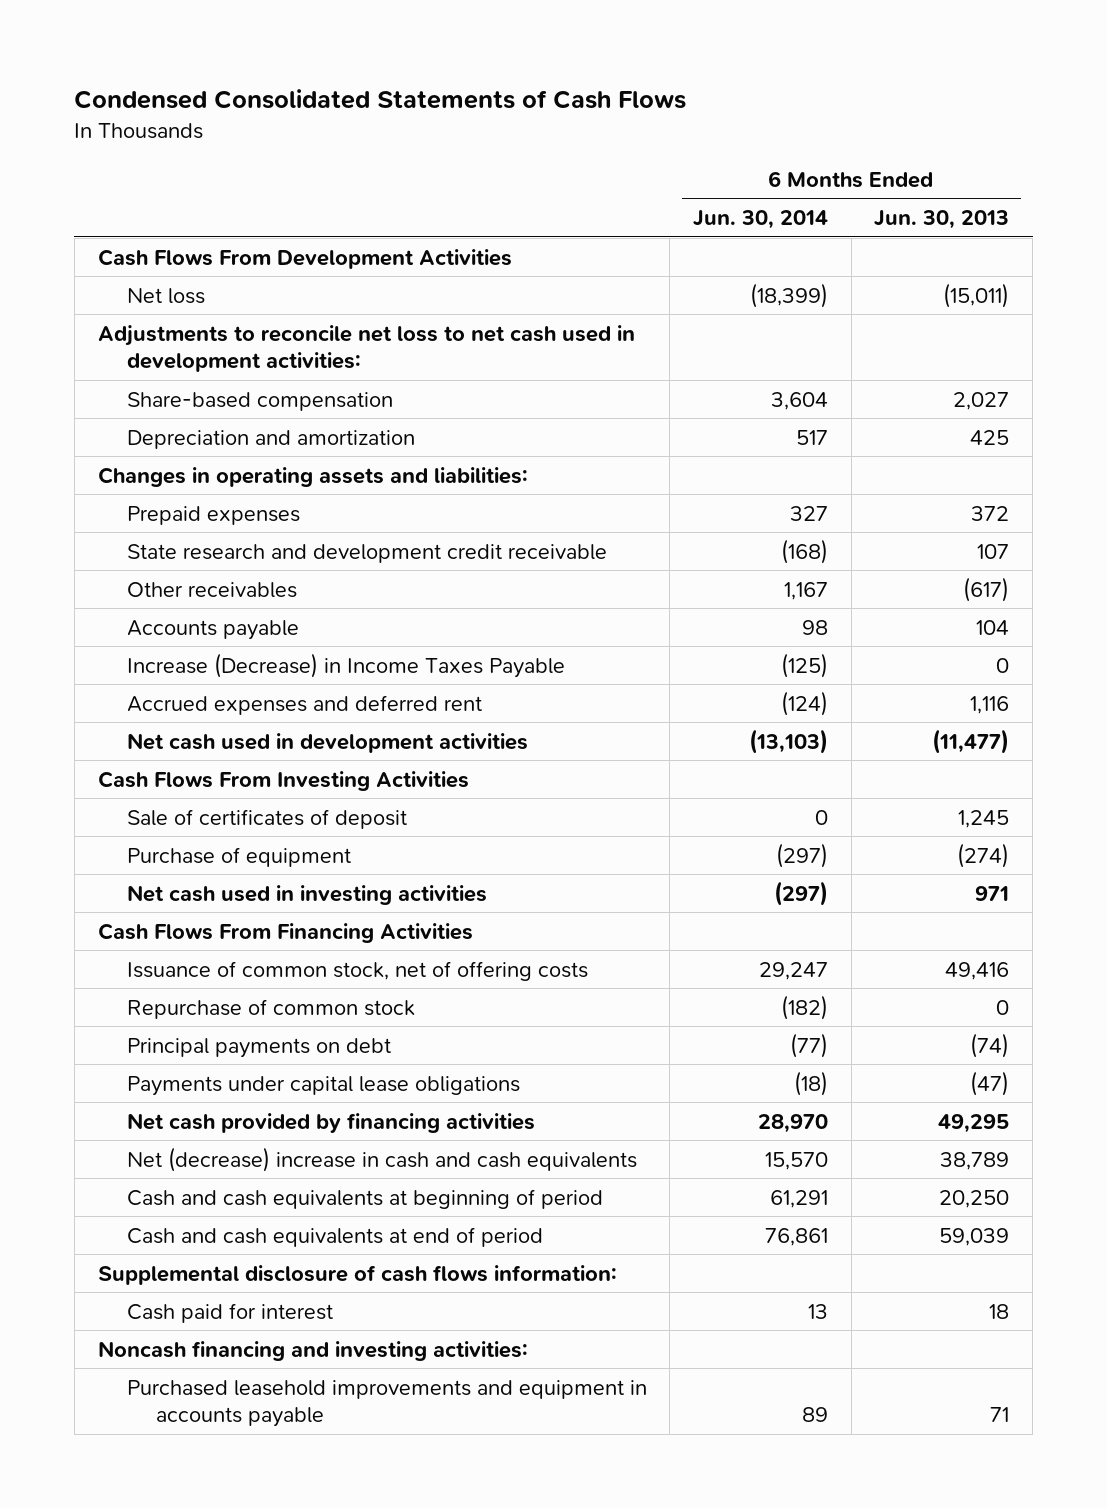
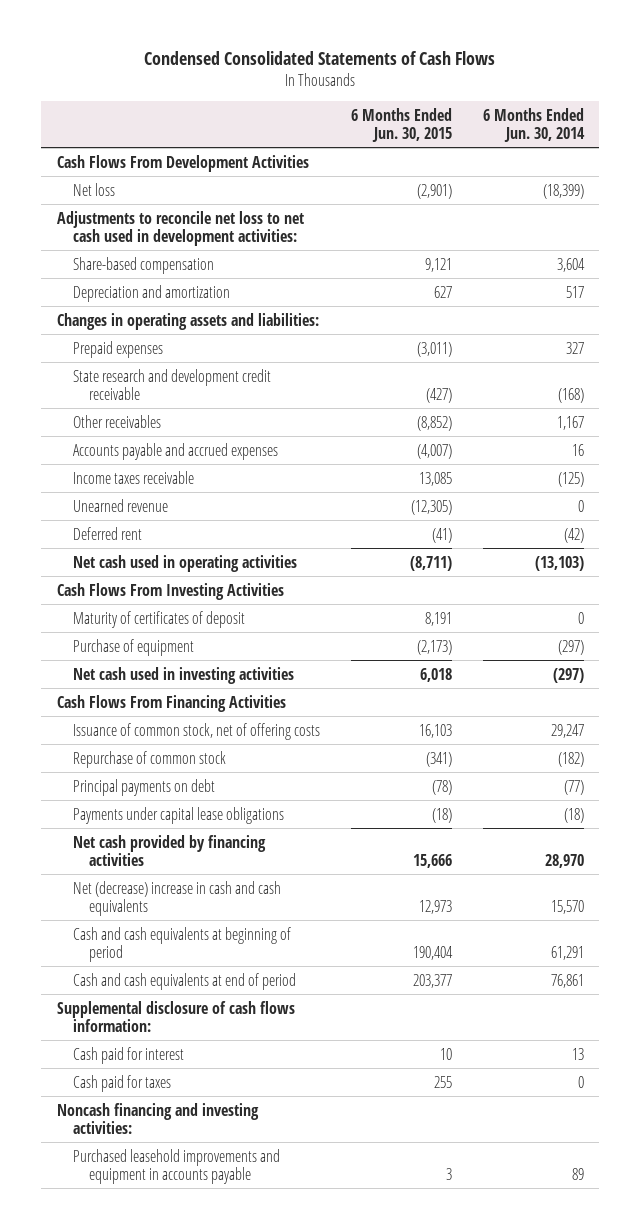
[874,210,1010,230] Jun. 30, 2013 -> none
none -> [350,107,452,142] 6 Months Ended Jun. 30, 2015
[126,694,482,715] Accrued expenses and deferred rent -> none
[126,619,299,640] Accounts payable -> [72,442,278,460] Accounts payable and accrued expenses
[802,619,829,635] 98 -> [571,443,584,456] 16
[126,652,565,678] Increase (Decrease) in Income Taxes Payable -> [72,470,194,484] Income taxes receivable
none -> [72,498,168,512] Unearned revenue
none -> [72,526,142,540] Deferred rent
[126,732,528,753] Net cash used in development activities -> [72,554,297,572] Net cash used in operating activities
[126,808,407,829] Sale of certificates of deposit -> [72,610,245,628] Maturity of certificates of deposit
none -> [72,1074,171,1092] Cash paid for taxes

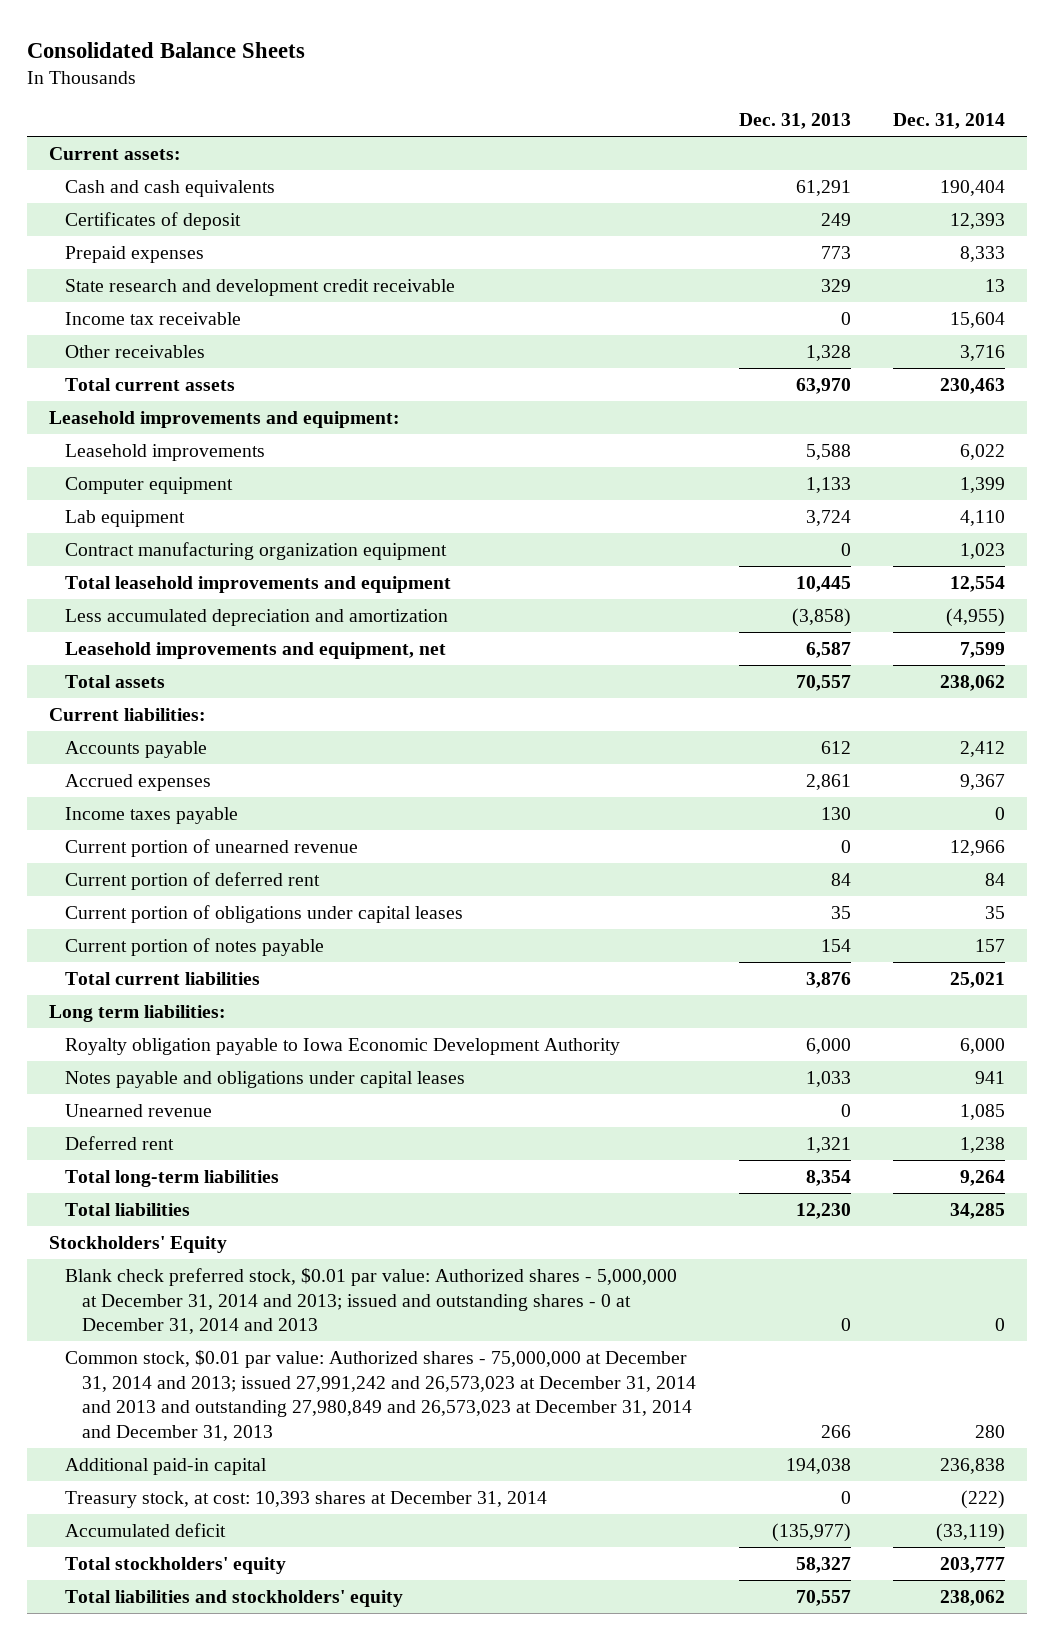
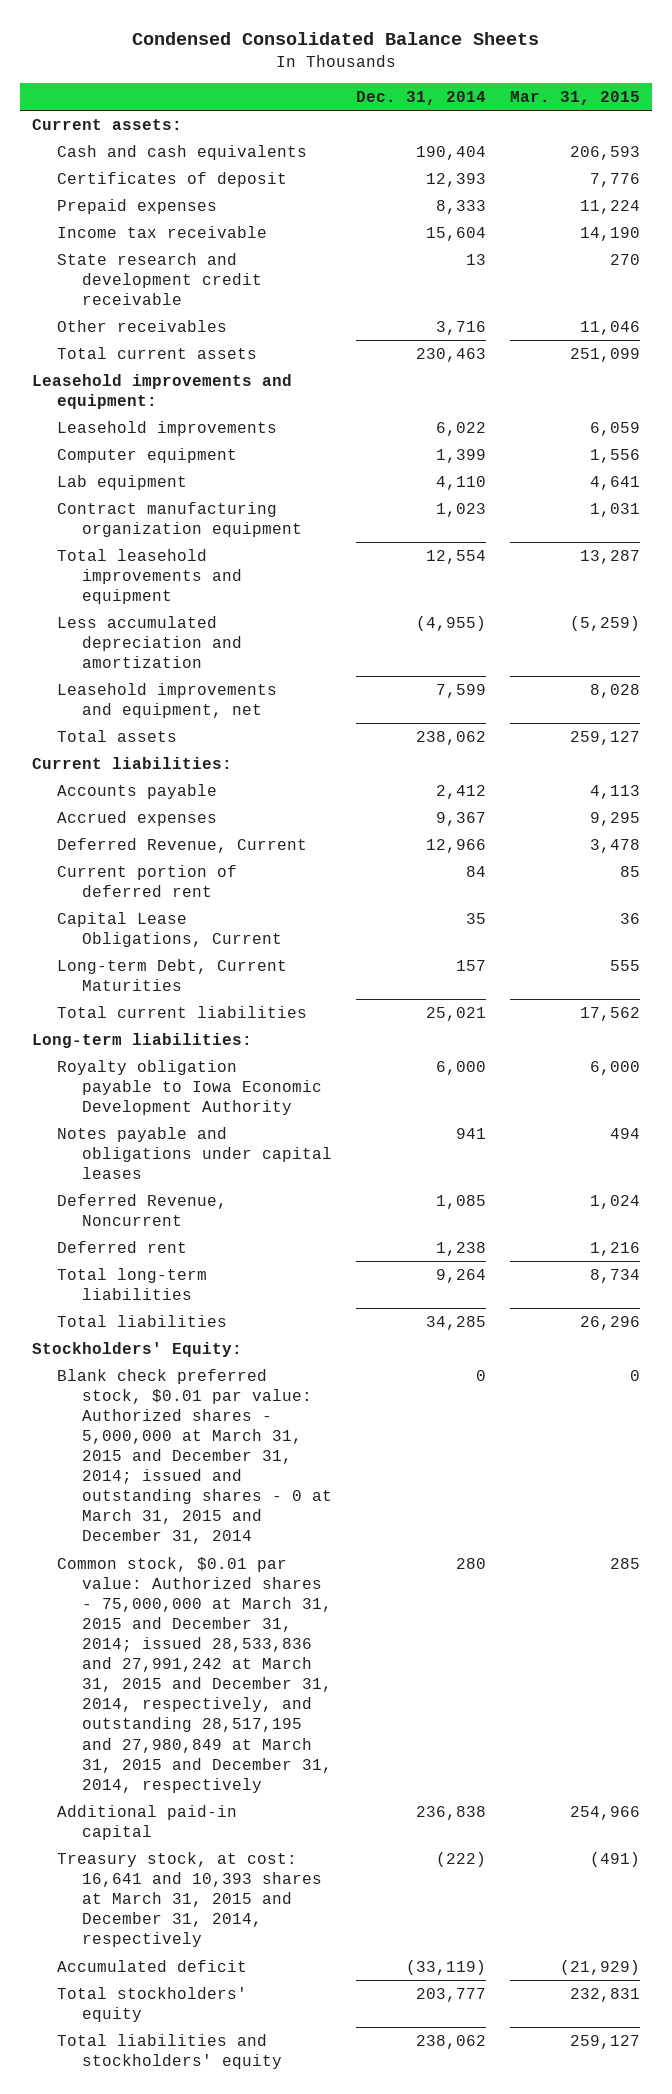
[27,41,306,58] Consolidated Balance Sheets -> [131,31,539,45] Condensed Consolidated Balance Sheets
[738,113,851,130] Dec. 31, 2013 -> none
none -> [510,90,641,105] Mar. 31, 2015
[65,278,456,296] State research and development credit receivable -> [56,252,263,306] State research and development credit receivable
[65,806,239,824] Income taxes payable -> none
[65,838,359,857] Current portion of unearned revenue -> [56,837,307,853] Deferred Revenue, Current
[65,904,464,923] Current portion of obligations under capital leases -> [56,911,283,948] Capital Lease Obligations, Current
[65,937,325,956] Current portion of notes payable -> [56,958,287,992] Long-term Debt, Current Maturities
[48,1004,226,1022] Long term liabilities: -> [31,1032,252,1048] Long-term liabilities:
[65,1103,213,1117] Unearned revenue -> [56,1193,227,1227] Deferred Revenue, Noncurrent
[48,1235,227,1253] Stockholders' Equity -> [31,1341,242,1357] Stockholders' Equity:
[65,1267,678,1335] Blank check preferred stock, $0.01 par value: Authorized shares - 5,000,000 at December 31, 2014 and 2013; issued and outstanding shares - 0 at December 31, 2014 and 2013 -> [56,1368,333,1545] Blank check preferred stock, $0.01 par value: Authorized shares - 5,000,000 at March 31, 2015 and December 31, 2014; issued and outstanding shares - 0 at March 31, 2015 and December 31, 2014
[65,1349,696,1441] Common stock, $0.01 par value: Authorized shares - 75,000,000 at December 31, 2014 and 2013; issued 27,991,242 and 26,573,023 at December 31, 2014 and 2013 and outstanding 27,980,849 and 26,573,023 at December 31, 2014 and December 31, 2013 -> [56,1556,333,1793] Common stock, $0.01 par value: Authorized shares - 75,000,000 at March 31, 2015 and December 31, 2014; issued 28,533,836 and 27,991,242 at March 31, 2015 and December 31, 2014, respectively, and outstanding 28,517,195 and 27,980,849 at March 31, 2015 and December 31, 2014, respectively
[65,1490,548,1508] Treasury stock, at cost: 10,393 shares at December 31, 2014 -> [56,1851,323,1948] Treasury stock, at cost: 16,641 and 10,393 shares at March 31, 2015 and December 31, 2014, respectively

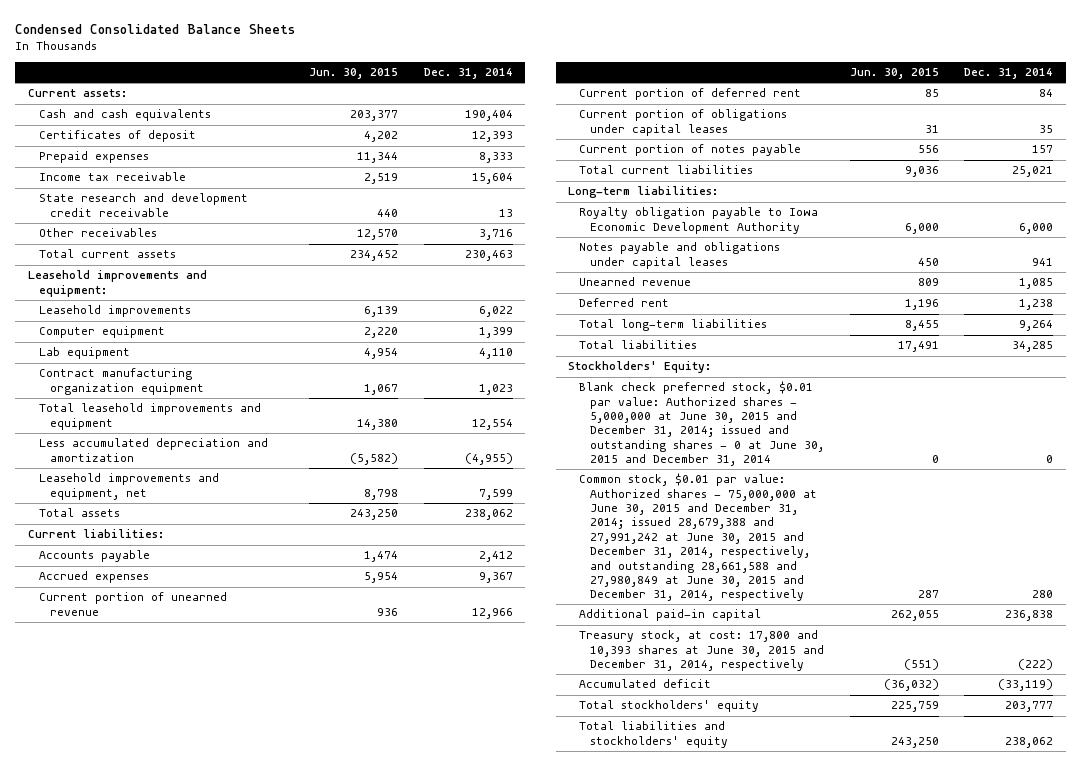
[510,90,641,105] Mar. 31, 2015 -> none
none -> [309,68,399,80] Jun. 30, 2015
[56,837,307,853] Deferred Revenue, Current -> [38,592,227,616] Current portion of unearned revenue
[56,911,283,948] Capital Lease Obligations, Current -> [579,109,788,136] Current portion of obligations under capital leases
[56,958,287,992] Long-term Debt, Current Maturities -> [579,144,802,157] Current portion of notes payable
[56,1193,227,1227] Deferred Revenue, Noncurrent -> [579,277,692,287] Unearned revenue
[56,1368,333,1545] Blank check preferred stock, $0.01 par value: Authorized shares - 5,000,000 at March 31, 2015 and December 31, 2014; issued and outstanding shares - 0 at March 31, 2015 and December 31, 2014 -> [579,381,825,467] Blank check preferred stock, $0.01 par value: Authorized shares - 5,000,000 at June 30, 2015 and December 31, 2014; issued and outstanding shares - 0 at June 30, 2015 and December 31, 2014
[56,1556,333,1793] Common stock, $0.01 par value: Authorized shares - 75,000,000 at March 31, 2015 and December 31, 2014; issued 28,533,836 and 27,991,242 at March 31, 2015 and December 31, 2014, respectively, and outstanding 28,517,195 and 27,980,849 at March 31, 2015 and December 31, 2014, respectively -> [579,473,818,602] Common stock, $0.01 par value: Authorized shares - 75,000,000 at June 30, 2015 and December 31, 2014; issued 28,679,388 and 27,991,242 at June 30, 2015 and December 31, 2014, respectively, and outstanding 28,661,588 and 27,980,849 at June 30, 2015 and December 31, 2014, respectively
[56,1851,323,1948] Treasury stock, at cost: 16,641 and 10,393 shares at March 31, 2015 and December 31, 2014, respectively -> [579,630,825,672] Treasury stock, at cost: 17,800 and 10,393 shares at June 30, 2015 and December 31, 2014, respectively

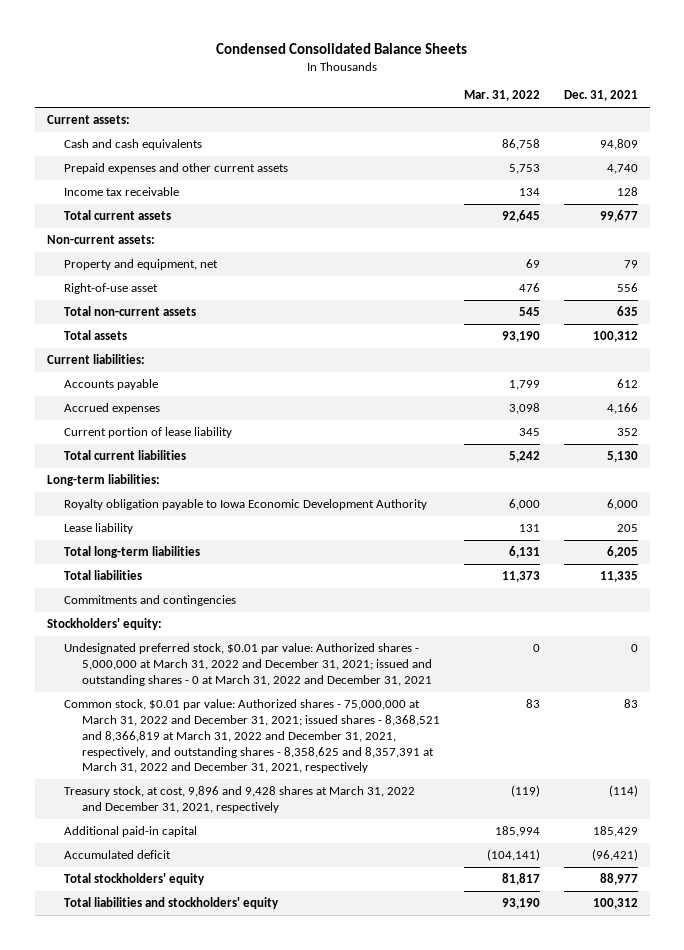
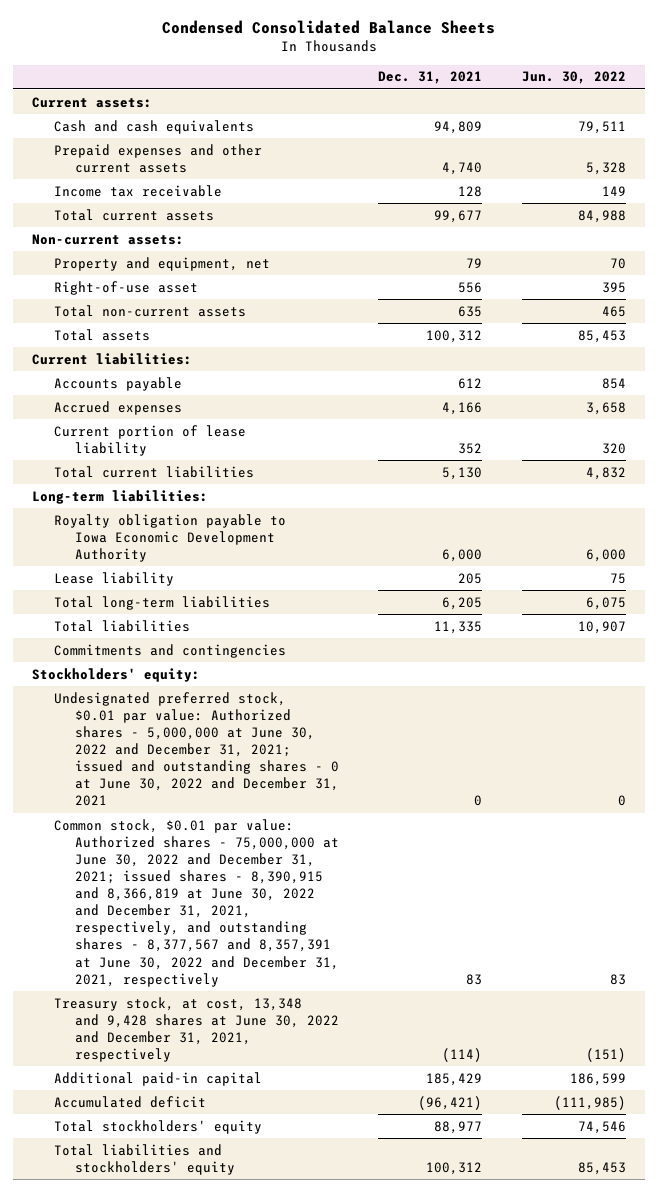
[464,90,541,102] Mar. 31, 2022 -> none
none -> [521,71,626,85] Jun. 30, 2022
[64,643,433,686] Undesignated preferred stock, $0.01 par value: Authorized shares - 5,000,000 at March 31, 2022 and December 31, 2021; issued and outstanding shares - 0 at March 31, 2022 and December 31, 2021 -> [53,691,339,807] Undesignated preferred stock, $0.01 par value: Authorized shares - 5,000,000 at June 30, 2022 and December 31, 2021; issued and outstanding shares - 0 at June 30, 2022 and December 31, 2021
[64,699,441,774] Common stock, $0.01 par value: Authorized shares - 75,000,000 at March 31, 2022 and December 31, 2021; issued shares - 8,368,521 and 8,366,819 at March 31, 2022 and December 31, 2021, respectively, and outstanding shares - 8,358,625 and 8,357,391 at March 31, 2022 and December 31, 2021, respectively -> [53,818,339,987] Common stock, $0.01 par value: Authorized shares - 75,000,000 at June 30, 2022 and December 31, 2021; issued shares - 8,390,915 and 8,366,819 at June 30, 2022 and December 31, 2021, respectively, and outstanding shares - 8,377,567 and 8,357,391 at June 30, 2022 and December 31, 2021, respectively
[64,786,416,813] Treasury stock, at cost, 9,896 and 9,428 shares at March 31, 2022 and December 31, 2021, respectively -> [53,996,339,1063] Treasury stock, at cost, 13,348 and 9,428 shares at June 30, 2022 and December 31, 2021, respectively

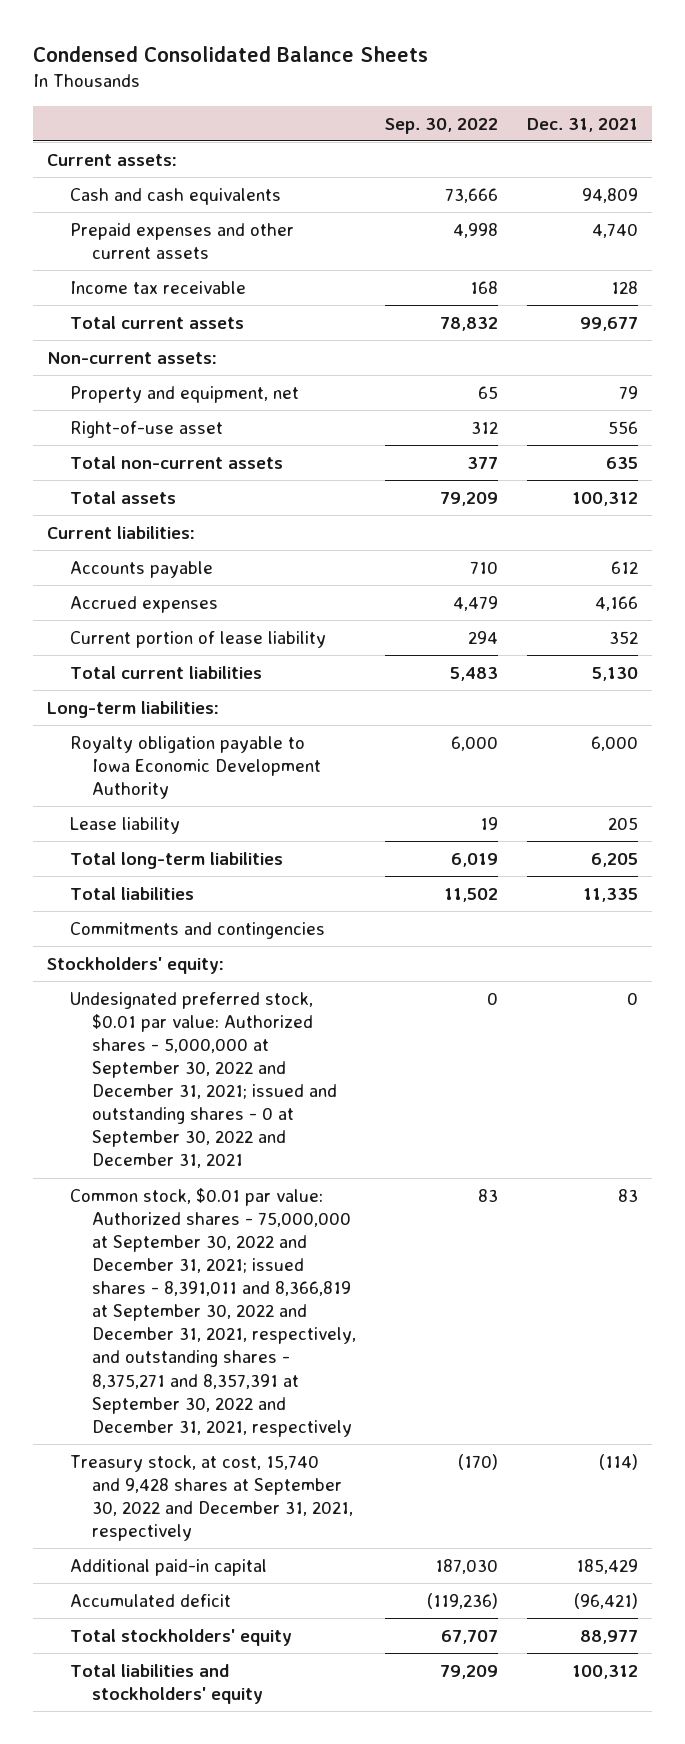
[521,71,626,85] Jun. 30, 2022 -> none
none -> [385,117,499,134] Sep. 30, 2022
[53,691,339,807] Undesignated preferred stock, $0.01 par value: Authorized shares - 5,000,000 at June 30, 2022 and December 31, 2021; issued and outstanding shares - 0 at June 30, 2022 and December 31, 2021 -> [69,991,338,1169] Undesignated preferred stock, $0.01 par value: Authorized shares - 5,000,000 at September 30, 2022 and December 31, 2021; issued and outstanding shares - 0 at September 30, 2022 and December 31, 2021
[53,818,339,987] Common stock, $0.01 par value: Authorized shares - 75,000,000 at June 30, 2022 and December 31, 2021; issued shares - 8,390,915 and 8,366,819 at June 30, 2022 and December 31, 2021, respectively, and outstanding shares - 8,377,567 and 8,357,391 at June 30, 2022 and December 31, 2021, respectively -> [69,1187,357,1437] Common stock, $0.01 par value: Authorized shares - 75,000,000 at September 30, 2022 and December 31, 2021; issued shares - 8,391,011 and 8,366,819 at September 30, 2022 and December 31, 2021, respectively, and outstanding shares - 8,375,271 and 8,357,391 at September 30, 2022 and December 31, 2021, respectively
[53,996,339,1063] Treasury stock, at cost, 13,348 and 9,428 shares at June 30, 2022 and December 31, 2021, respectively -> [69,1454,354,1542] Treasury stock, at cost, 15,740 and 9,428 shares at September 30, 2022 and December 31, 2021, respectively

